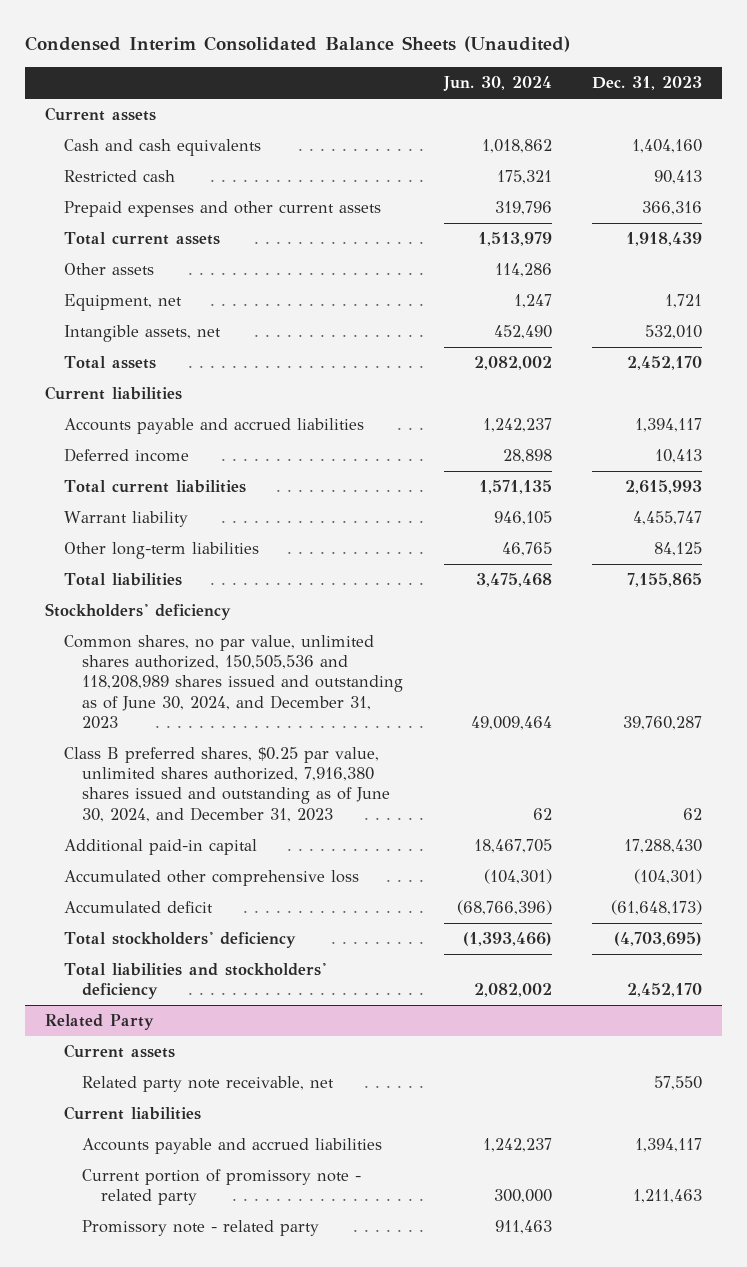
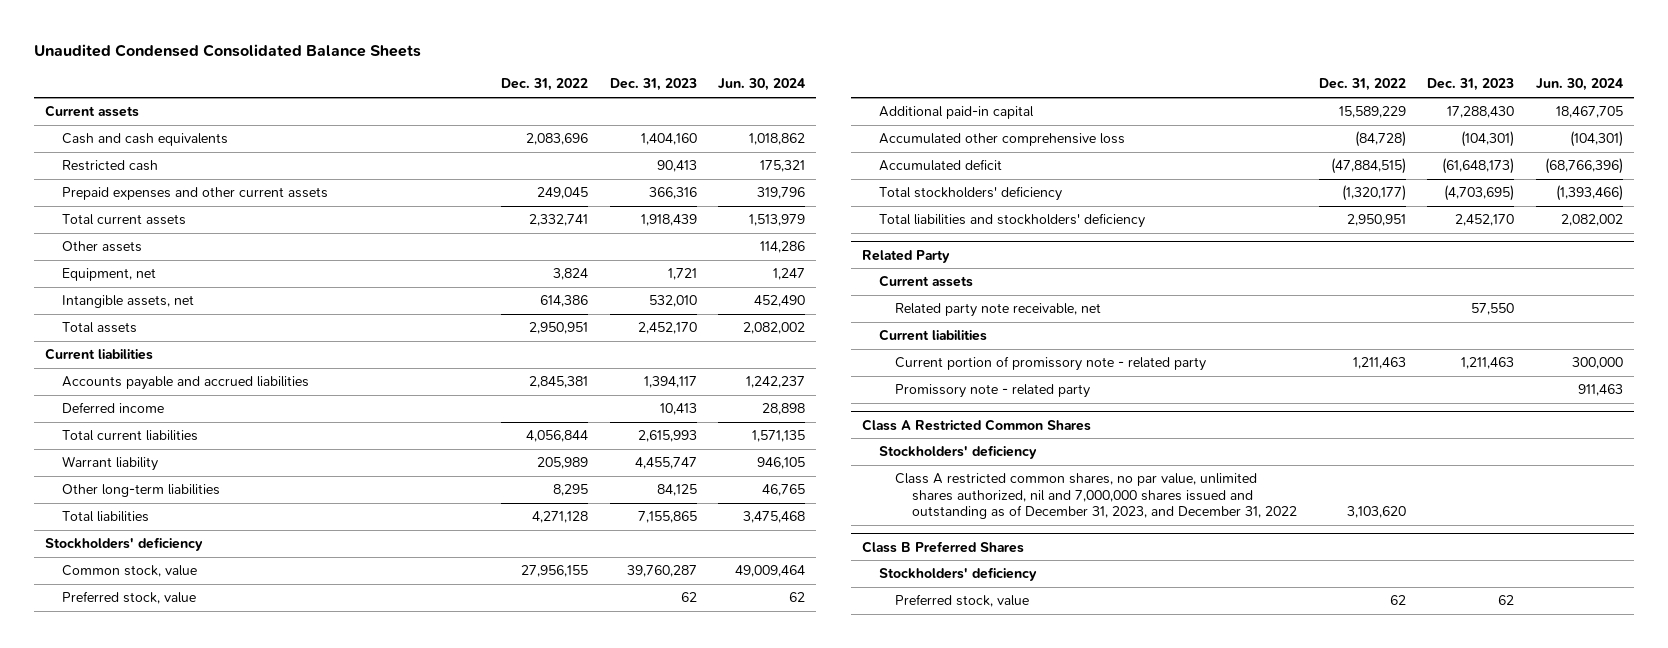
[24,36,570,53] Condensed Interim Consolidated Balance Sheets (Unaudited) -> [34,44,422,58] Unaudited Condensed Consolidated Balance Sheets
none -> [501,78,589,92] Dec. 31, 2022
[63,635,404,729] Common shares, no par value, unlimited shares authorized, 150,505,536 and 118,208,989 shares issued and outstanding as of June 30, 2024, and December 31, 2023 -> [61,565,197,578] Common stock, value
[63,747,391,822] Class B preferred shares, $0.25 par value, unlimited shares authorized, 7,916,380 shares issued and outstanding as of June 30, 2024, and December 31, 2023 -> [61,591,196,605] Preferred stock, value
[82,1138,383,1155] Accounts payable and accrued liabilities -> none
none -> [862,418,1092,431] Class A Restricted Common Shares
none -> [878,445,1037,460] Stockholders' deficiency
none -> [895,473,1297,520] Class A restricted common shares, no par value, unlimited shares authorized, nil and 7,000,000 shares issued and outstanding as of December 31, 2023, and December 31, 2022
none -> [862,540,1025,553] Class B Preferred Shares
none -> [878,567,1037,582] Stockholders' deficiency
none -> [895,594,1030,608] Preferred stock, value

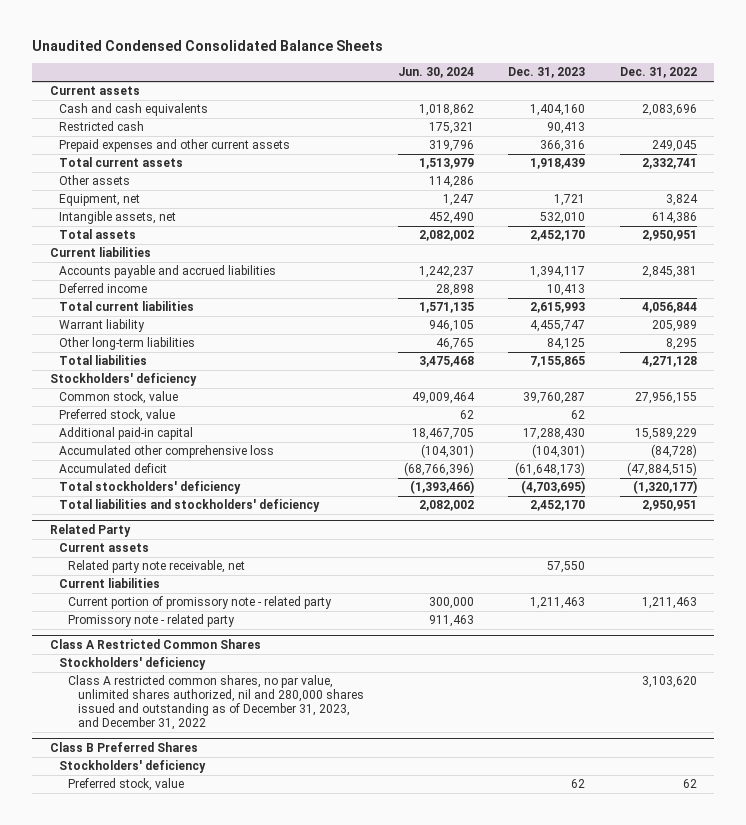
[895,473,1297,520] Class A restricted common shares, no par value, unlimited shares authorized, nil and 7,000,000 shares issued and outstanding as of December 31, 2023, and December 31, 2022 -> [68,675,364,730] Class A restricted common shares, no par value, unlimited shares authorized, nil and 280,000 shares issued and outstanding as of December 31, 2023, and December 31, 2022

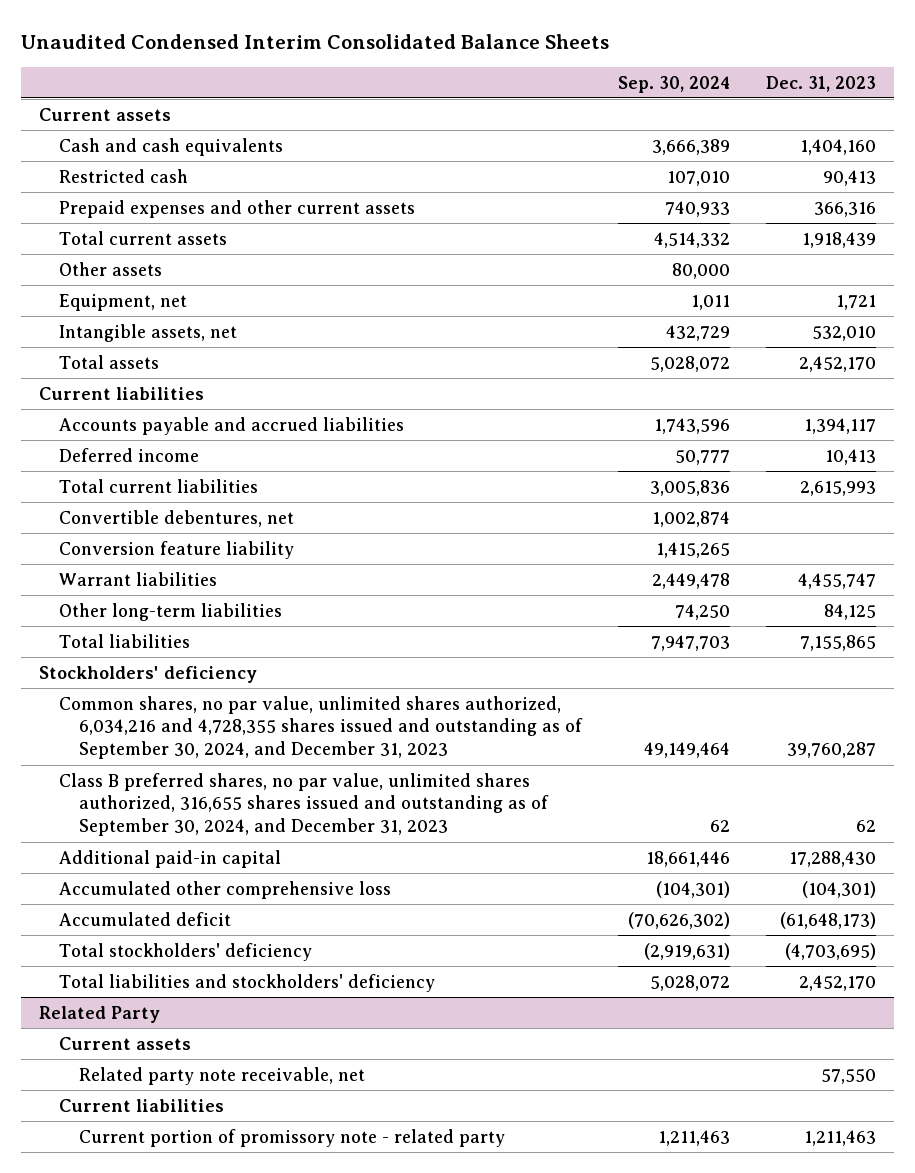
[32,39,384,51] Unaudited Condensed Consolidated Balance Sheets -> [21,34,610,50] Unaudited Condensed Interim Consolidated Balance Sheets
[397,67,474,79] Jun. 30, 2024 -> none
[619,67,697,79] Dec. 31, 2022 -> none
none -> [617,75,730,93] Sep. 30, 2024
none -> [59,509,295,527] Convertible debentures, net
none -> [59,540,295,559] Conversion feature liability
[58,319,145,333] Warrant liability -> [59,571,218,586] Warrant liabilities
[58,391,178,405] Common stock, value -> [59,695,583,760] Common shares, no par value, unlimited shares authorized, 6,034,216 and 4,728,355 shares issued and outstanding as of September 30, 2024, and December 31, 2023
[58,409,175,423] Preferred stock, value -> [59,772,549,837] Class B preferred shares, no par value, unlimited shares authorized, 316,655 shares issued and outstanding as of September 30, 2024, and December 31, 2023
[68,614,236,628] Promissory note - related party -> none
[49,639,261,650] Class A Restricted Common Shares -> none
[58,657,206,671] Stockholders' deficiency -> none
[68,675,364,730] Class A restricted common shares, no par value, unlimited shares authorized, nil and 280,000 shares issued and outstanding as of December 31, 2023, and December 31, 2022 -> none
[49,742,198,753] Class B Preferred Shares -> none
[58,760,206,774] Stockholders' deficiency -> none
[68,778,185,792] Preferred stock, value -> none

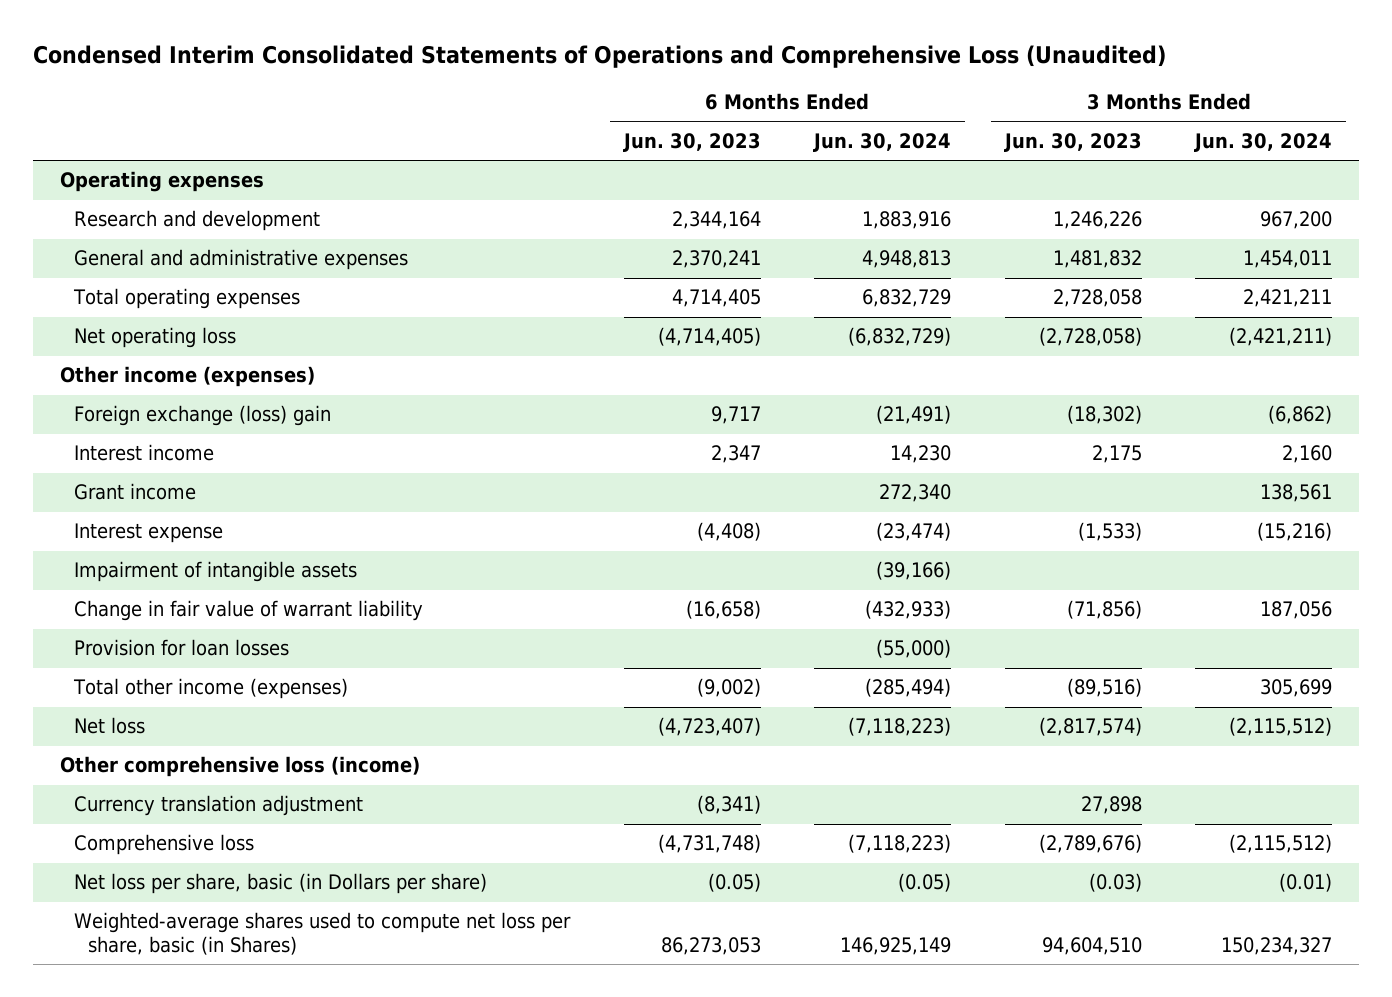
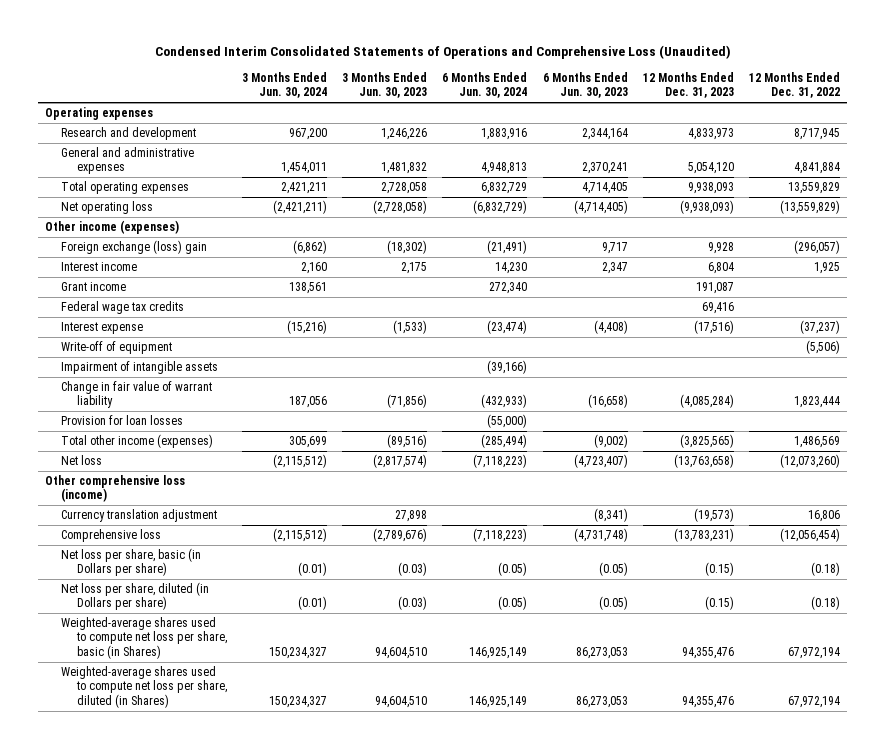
none -> [642,72,734,99] 12 Months Ended Dec. 31, 2023
none -> [748,72,840,99] 12 Months Ended Dec. 31, 2022
none -> [61,301,185,315] Federal wage tax credits
none -> [61,341,173,355] Write-off of equipment
none -> [61,582,210,611] Net loss per share, diluted (in Dollars per share)
none -> [61,666,228,708] Weighted-average shares used to compute net loss per share, diluted (in Shares)

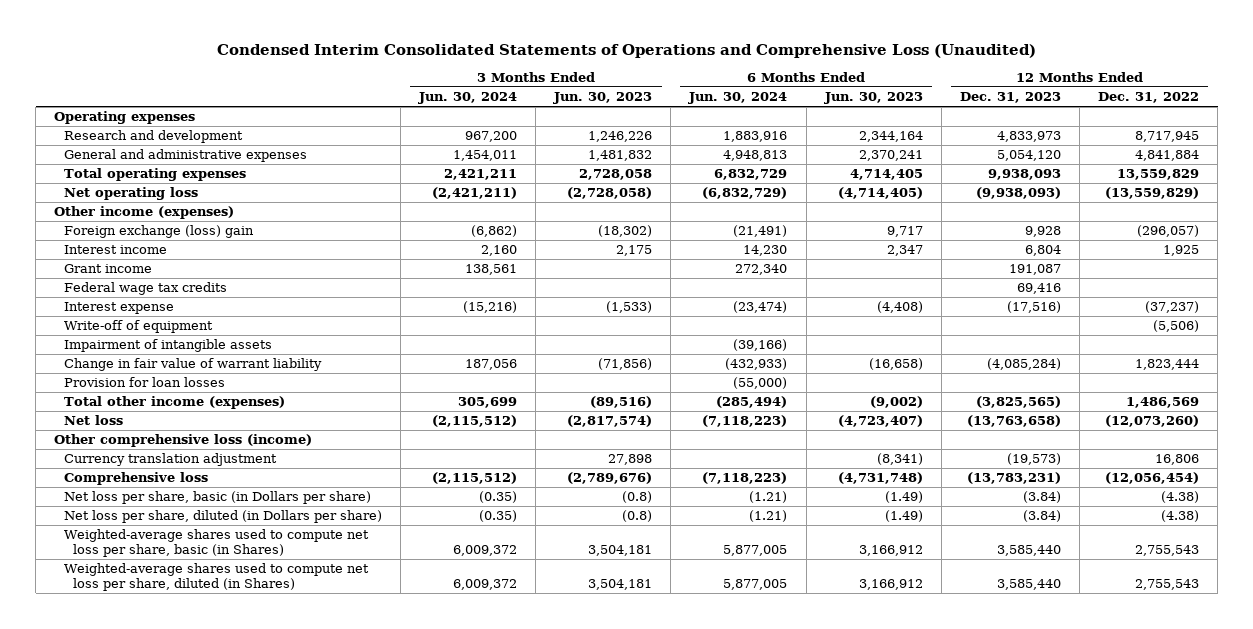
[298,562,328,577] (0.01) -> [479,491,518,504] (0.35)
[398,562,428,577] (0.03) -> [622,491,653,504] (0.8)
[498,562,528,577] (0.05) -> [749,491,788,504] (1.21)
[598,562,628,577] (0.05) -> [884,491,923,504] (1.49)
[704,562,734,577] (0.15) -> [1022,491,1061,504] (3.84)
[810,562,840,577] (0.18) -> [1161,491,1200,504] (4.38)
[298,596,328,611] (0.01) -> [479,510,518,523] (0.35)
[398,596,428,611] (0.03) -> [622,510,653,523] (0.8)
[498,596,528,611] (0.05) -> [749,510,788,523] (1.21)
[598,596,628,611] (0.05) -> [884,510,923,523] (1.49)
[704,596,734,611] (0.15) -> [1022,510,1061,523] (3.84)
[810,596,840,611] (0.18) -> [1161,510,1200,523] (4.38)
[269,646,328,659] 150,234,327 -> [453,544,518,556] 6,009,372
[375,646,428,659] 94,604,510 -> [588,544,653,556] 3,504,181
[469,646,528,659] 146,925,149 -> [723,544,788,556] 5,877,005
[575,646,628,659] 86,273,053 -> [858,544,923,556] 3,166,912
[681,646,734,659] 94,355,476 -> [996,544,1061,556] 3,585,440
[787,646,840,659] 67,972,194 -> [1135,544,1200,556] 2,755,543
[269,695,328,708] 150,234,327 -> [453,578,518,590] 6,009,372
[375,695,428,708] 94,604,510 -> [588,578,653,590] 3,504,181
[469,695,528,708] 146,925,149 -> [723,578,788,590] 5,877,005
[575,695,628,708] 86,273,053 -> [858,578,923,590] 3,166,912
[681,695,734,708] 94,355,476 -> [996,578,1061,590] 3,585,440
[787,695,840,708] 67,972,194 -> [1135,578,1200,590] 2,755,543

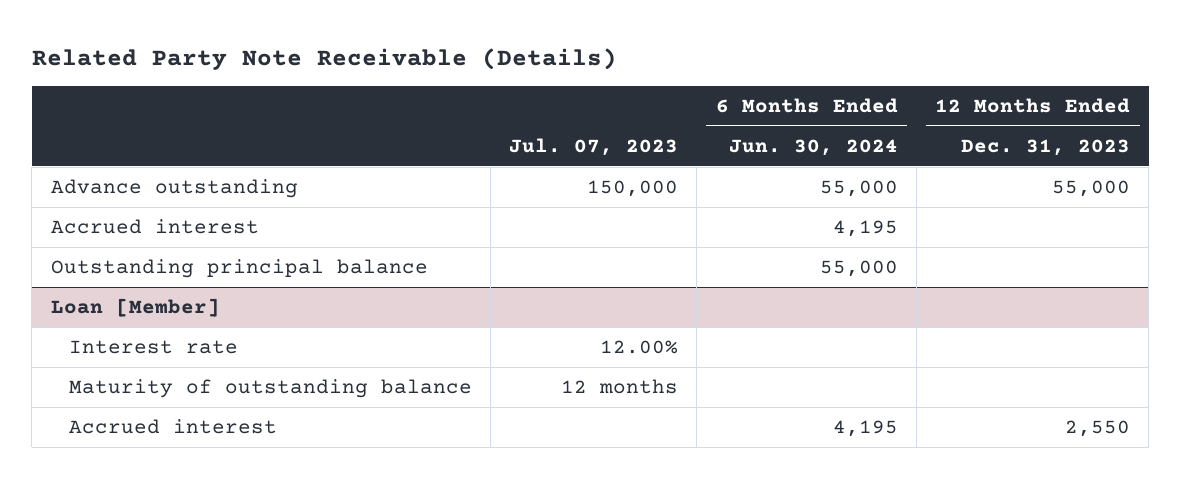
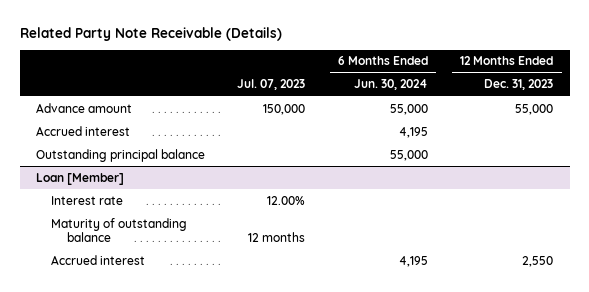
[50,179,298,199] Advance outstanding -> [35,102,132,113] Advance amount

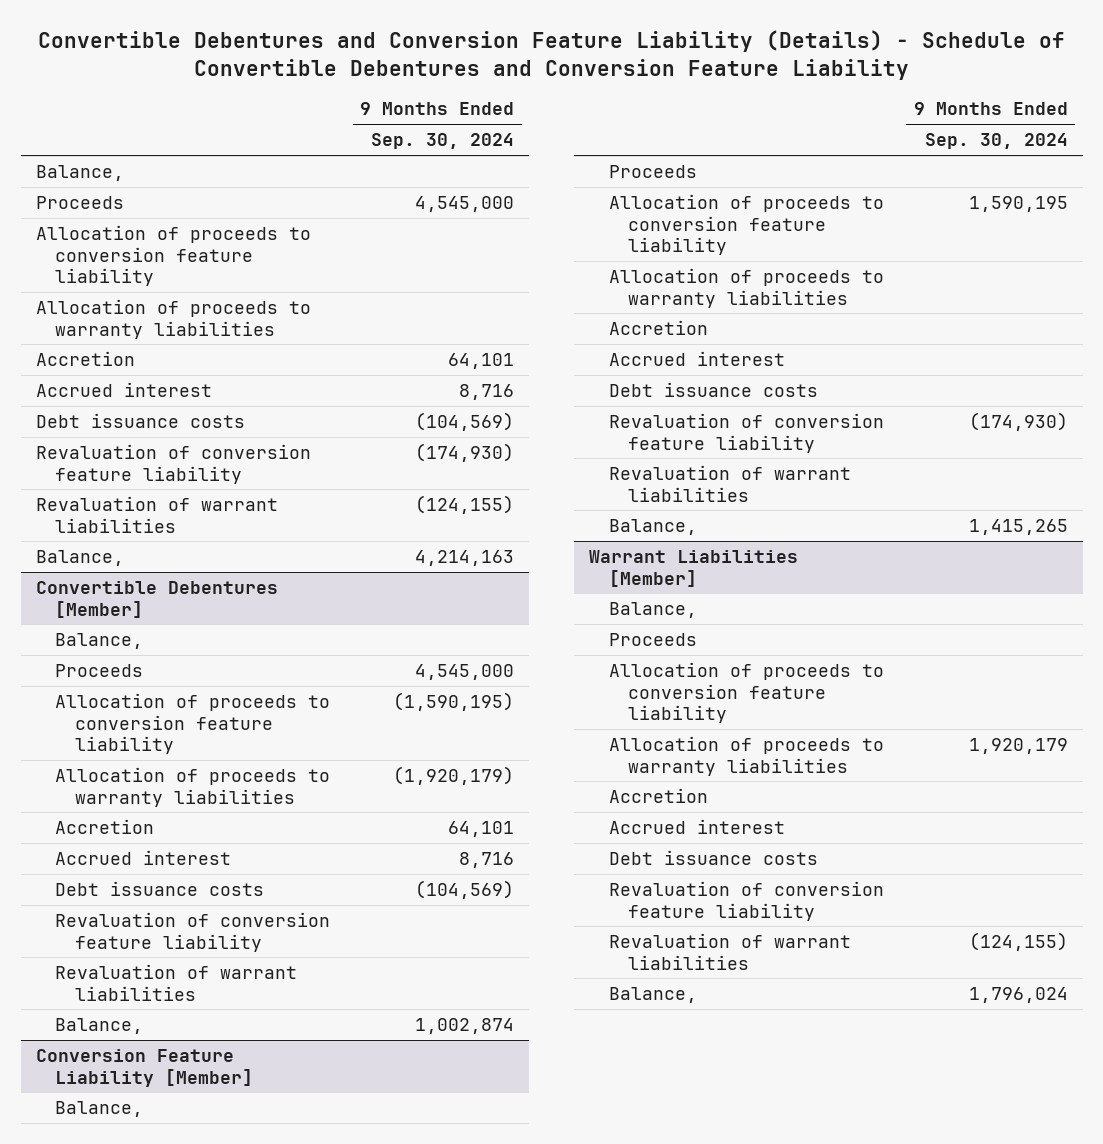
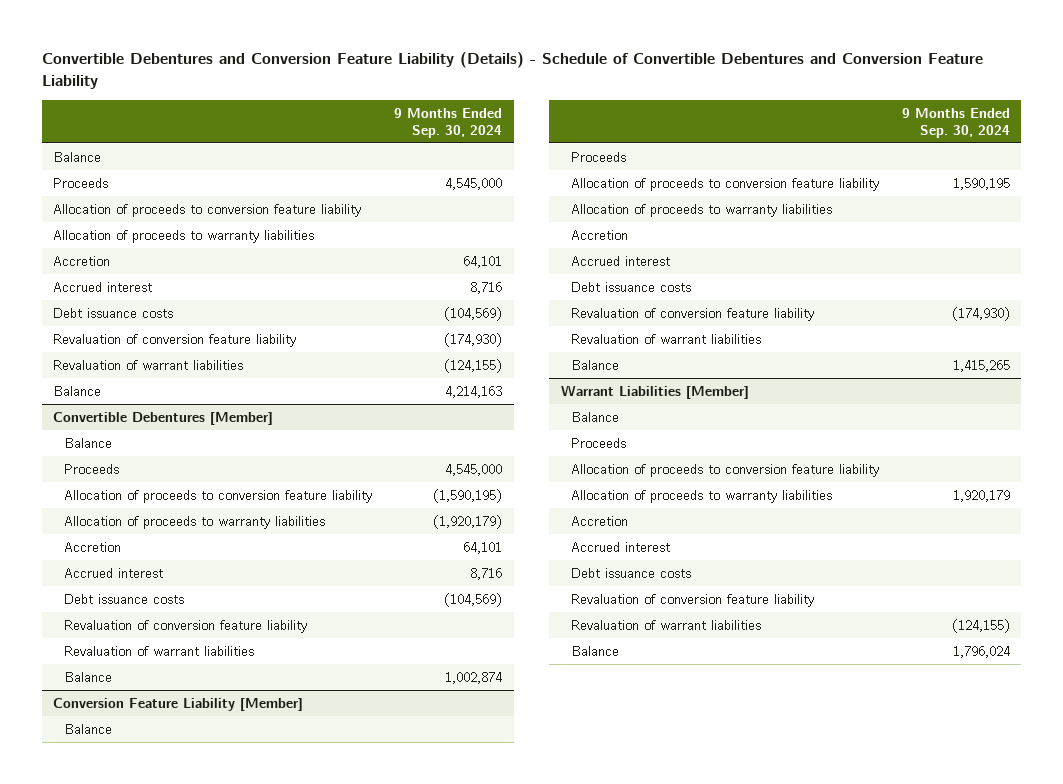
[35,164,124,181] Balance, -> [53,151,102,162] Balance
[35,549,124,566] Balance, -> [53,385,102,396] Balance
[55,632,144,649] Balance, -> [63,437,112,448] Balance
[55,1017,144,1034] Balance, -> [63,671,112,682] Balance
[55,1100,144,1117] Balance, -> [63,723,112,734] Balance
[608,518,697,535] Balance, -> [570,359,619,370] Balance
[608,601,697,618] Balance, -> [570,411,619,422] Balance
[608,986,697,1003] Balance, -> [570,645,619,656] Balance

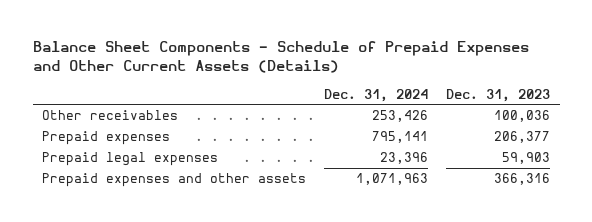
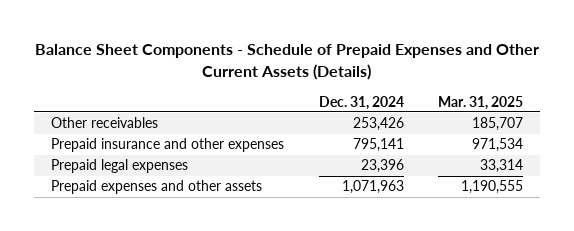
[446,88,551,102] Dec. 31, 2023 -> none
none -> [438,95,524,110] Mar. 31, 2025
[41,131,170,146] Prepaid expenses -> [51,138,285,153] Prepaid insurance and other expenses

